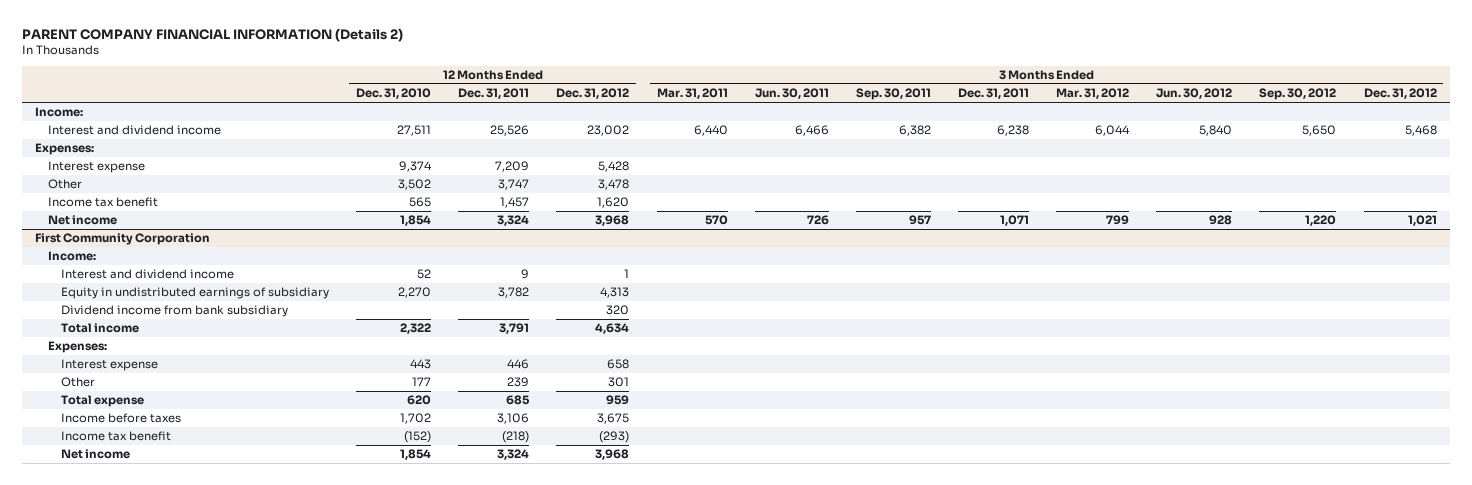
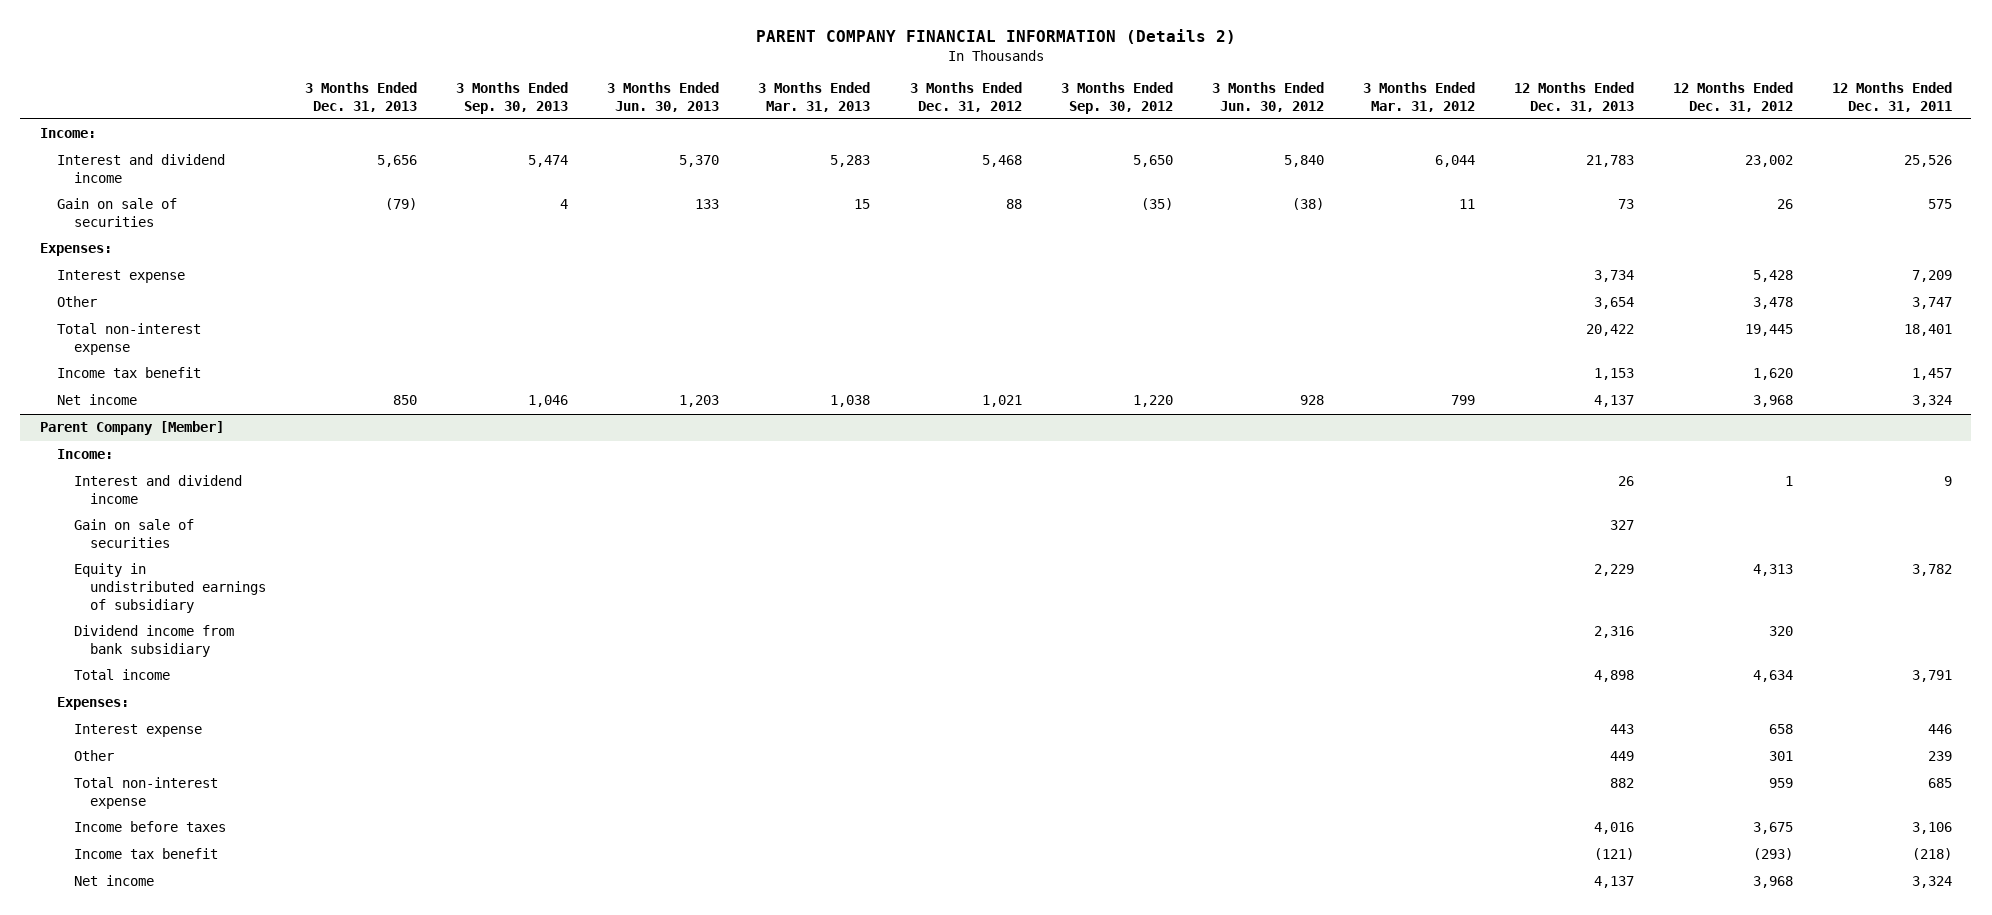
[356,88,432,100] Dec. 31, 2010 -> none
[656,88,728,100] Mar. 31, 2011 -> none
[754,88,829,100] Jun. 30, 2011 -> none
[855,88,931,101] Sep. 30, 2011 -> none
[958,88,1030,100] Dec. 31, 2011 -> none
none -> [305,81,418,112] 3 Months Ended Dec. 31, 2013
none -> [456,81,569,114] 3 Months Ended Sep. 30, 2013
none -> [607,81,720,112] 3 Months Ended Jun. 30, 2013
none -> [758,81,871,112] 3 Months Ended Mar. 31, 2013
none -> [1513,81,1634,112] 12 Months Ended Dec. 31, 2013
none -> [56,198,177,227] Gain on sale of securities
none -> [56,323,201,355] Total non-interest expense
[35,233,211,246] First Community Corporation -> none
none -> [39,421,224,436] Parent Company [Member]
none -> [73,519,194,548] Gain on sale of securities
[61,395,145,408] Total expense -> [73,777,218,809] Total non-interest expense

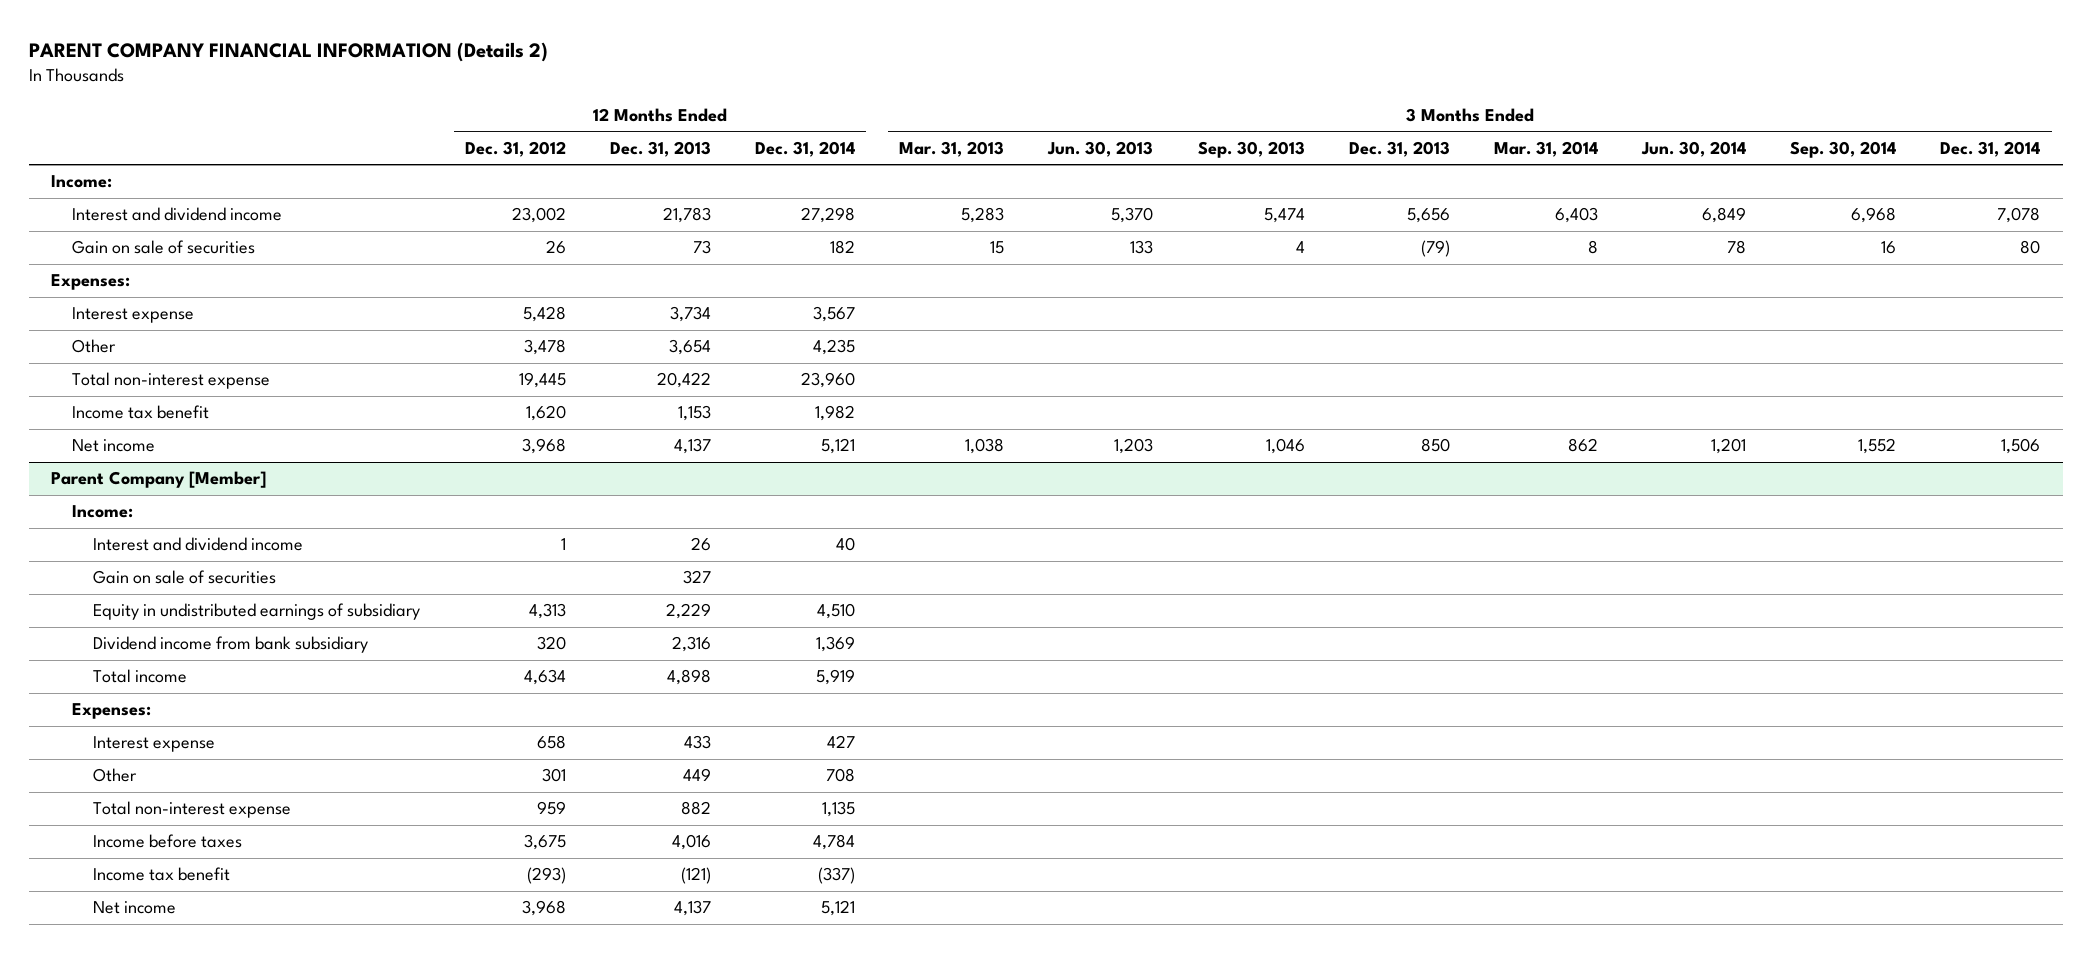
[909,81,1022,112] 3 Months Ended Dec. 31, 2012 -> none
[1060,81,1173,114] 3 Months Ended Sep. 30, 2012 -> none
[1211,81,1324,112] 3 Months Ended Jun. 30, 2012 -> none
[1362,81,1475,112] 3 Months Ended Mar. 31, 2012 -> none
[1831,81,1952,112] 12 Months Ended Dec. 31, 2011 -> none
none -> [754,140,855,157] Dec. 31, 2014
none -> [1493,140,1598,157] Mar. 31, 2014
none -> [1641,140,1747,157] Jun. 30, 2014
none -> [1790,140,1897,158] Sep. 30, 2014
none -> [1940,140,2041,157] Dec. 31, 2014
[1609,724,1634,735] 443 -> [683,735,711,750] 433

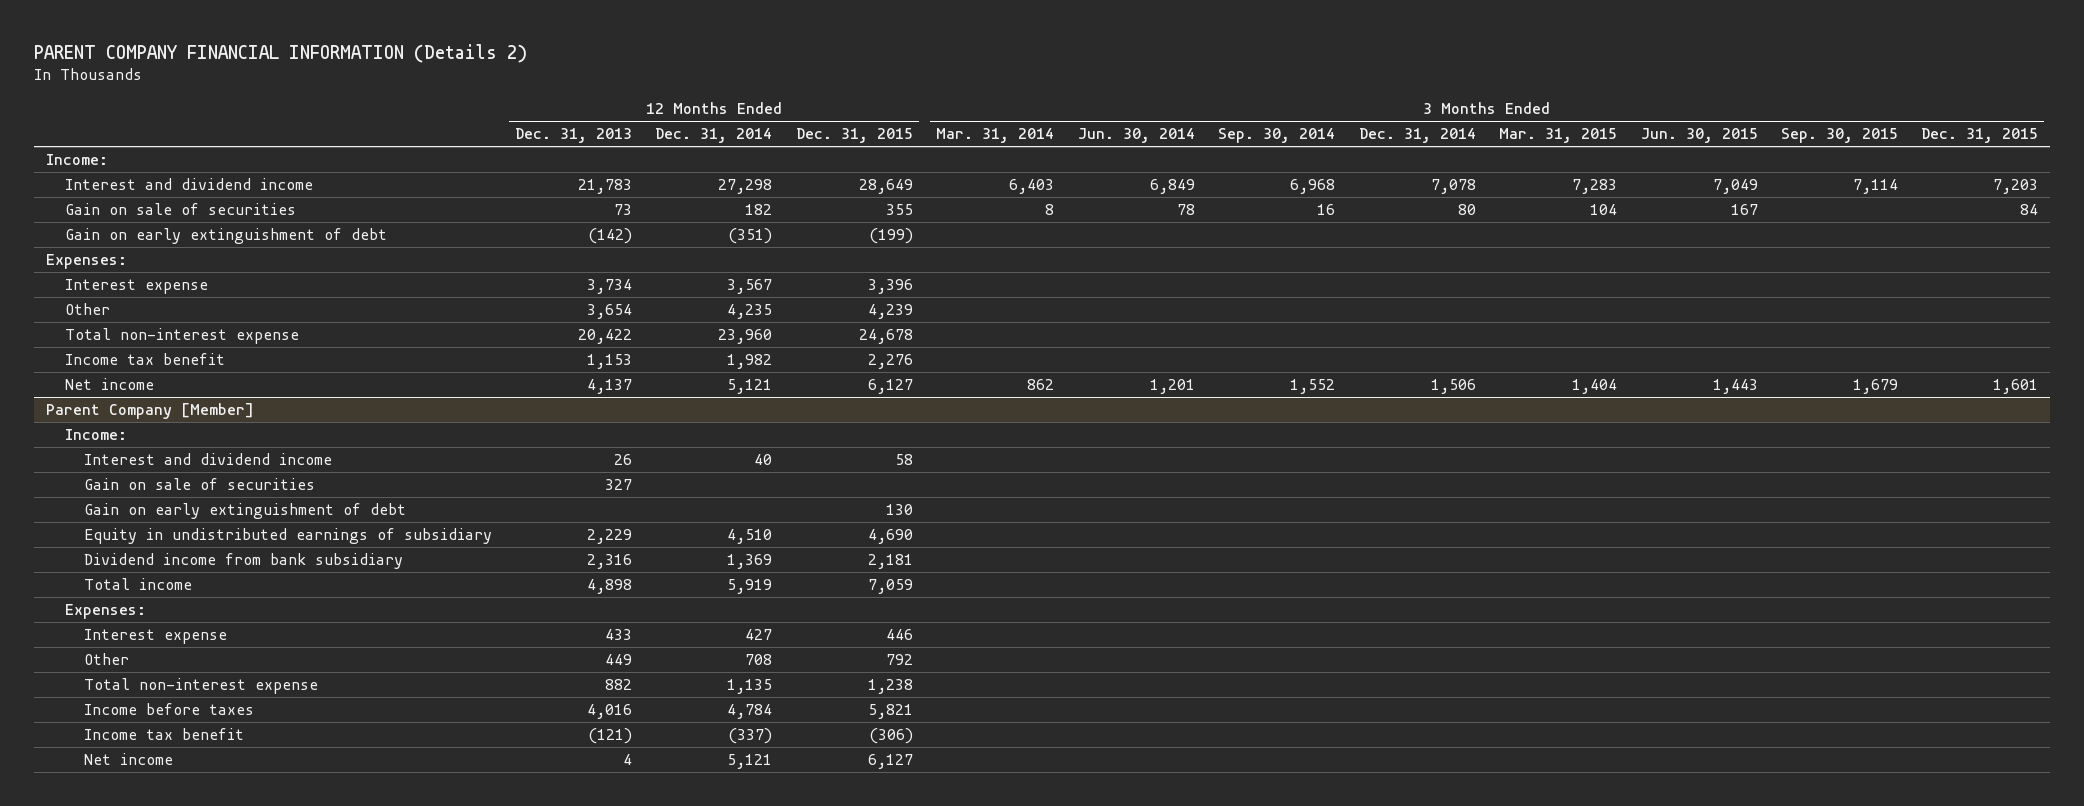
[464,140,566,157] Dec. 31, 2012 -> none
[899,140,1005,157] Mar. 31, 2013 -> none
[1047,140,1154,157] Jun. 30, 2013 -> none
[1197,140,1305,158] Sep. 30, 2013 -> none
[1348,140,1450,157] Dec. 31, 2013 -> none
none -> [795,128,913,144] Dec. 31, 2015
none -> [1499,128,1618,144] Mar. 31, 2015
none -> [1640,128,1758,144] Jun. 30, 2015
none -> [1780,128,1898,144] Sep. 30, 2015
none -> [1921,128,2039,144] Dec. 31, 2015
none -> [64,227,387,244] Gain on early extinguishment of debt
none -> [83,502,406,519] Gain on early extinguishment of debt
[673,900,711,917] 4,137 -> [622,753,632,765] 4

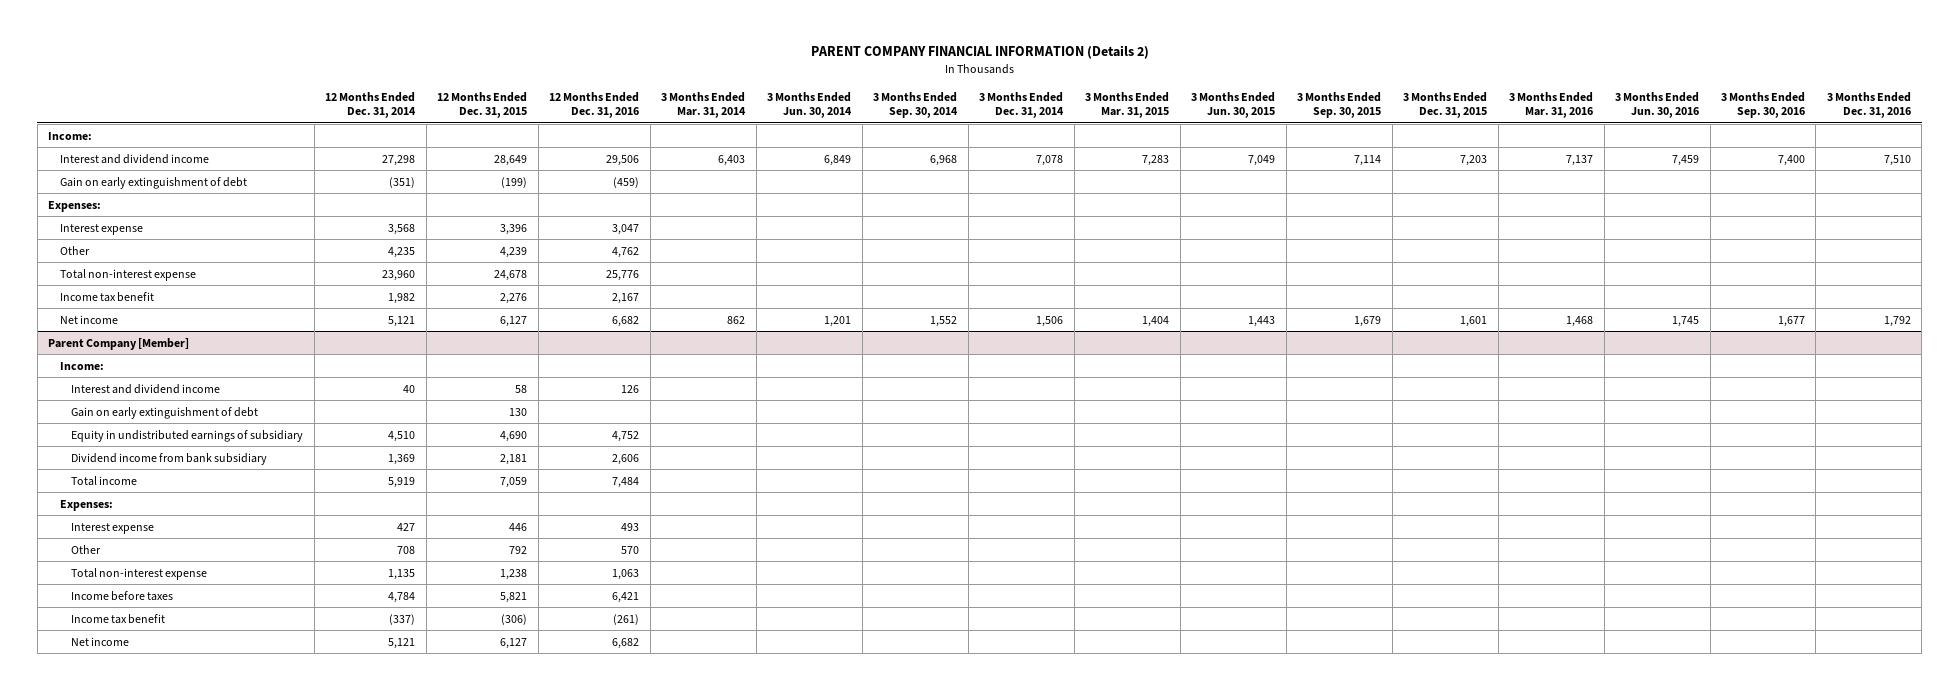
[514,128,632,144] Dec. 31, 2013 -> none
none -> [549,91,640,119] 12 Months Ended Dec. 31, 2016
none -> [1509,91,1594,119] 3 Months Ended Mar. 31, 2016
none -> [1615,91,1700,119] 3 Months Ended Jun. 30, 2016
none -> [1721,91,1806,119] 3 Months Ended Sep. 30, 2016
none -> [1826,91,1911,119] 3 Months Ended Dec. 31, 2016
[64,202,296,215] Gain on sale of securities -> none
[727,278,773,294] 3,567 -> [388,223,416,235] 3,568
[83,477,315,490] Gain on sale of securities -> none

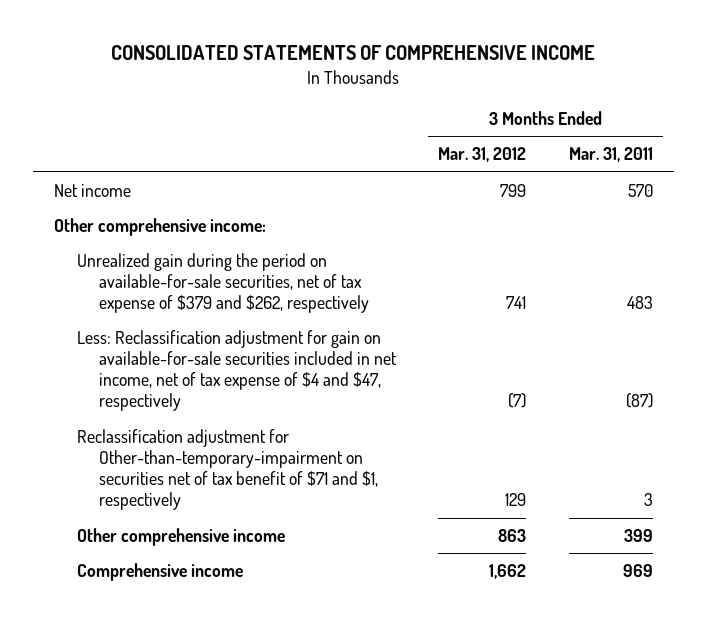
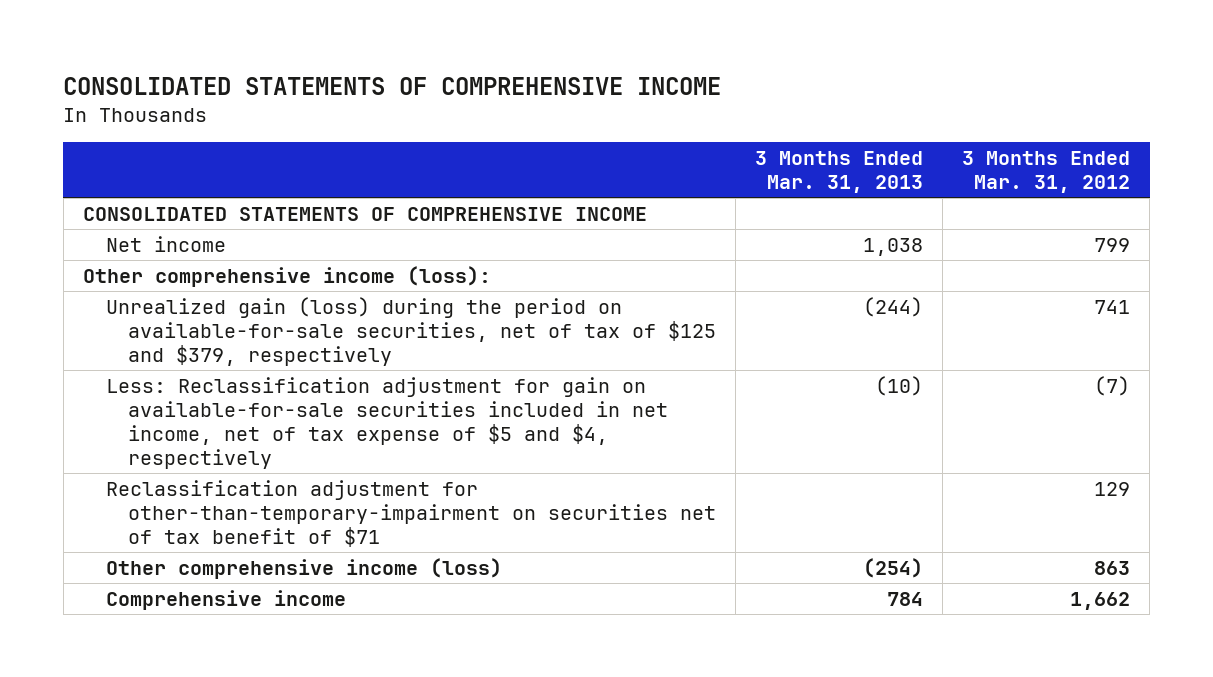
[568,147,653,163] Mar. 31, 2011 -> none
none -> [755,151,924,194] 3 Months Ended Mar. 31, 2013
none -> [82,206,647,221] CONSOLIDATED STATEMENTS OF COMPREHENSIVE INCOME
[54,217,267,236] Other comprehensive income: -> [82,265,491,287] Other comprehensive income (loss):
[76,252,370,314] Unrealized gain during the period on available-for-sale securities, net of tax expense of $379 and $262, respectively -> [105,296,717,367] Unrealized gain (loss) during the period on available-for-sale securities, net of tax of $125 and $379, respectively
[76,329,398,412] Less: Reclassification adjustment for gain on available-for-sale securities included in net income, net of tax expense of $4 and $47, respectively -> [105,376,669,470] Less: Reclassification adjustment for gain on available-for-sale securities included in net income, net of tax expense of $5 and $4, respectively
[76,428,379,511] Reclassification adjustment for Other-than-temporary-impairment on securities net of tax benefit of $71 and $1, respectively -> [105,479,717,548] Reclassification adjustment for other-than-temporary-impairment on securities net of tax benefit of $71
[76,527,285,546] Other comprehensive income -> [105,557,502,579] Other comprehensive income (loss)

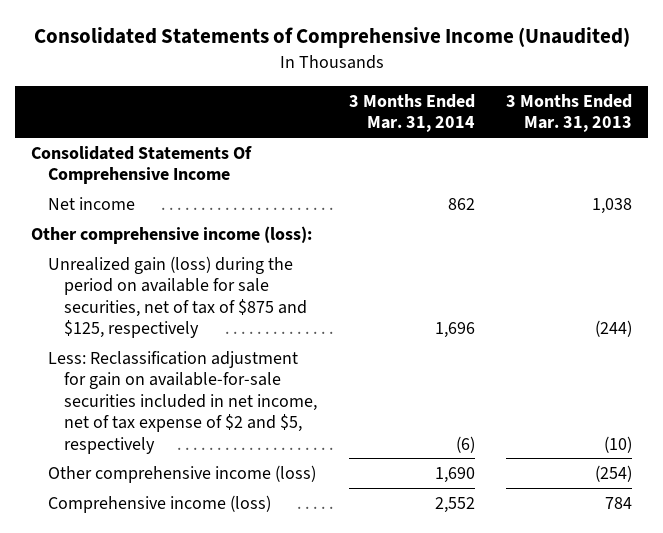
[63,76,722,95] CONSOLIDATED STATEMENTS OF COMPREHENSIVE INCOME -> [33,27,630,49] Consolidated Statements of Comprehensive Income (Unaudited)
[962,151,1131,194] 3 Months Ended Mar. 31, 2012 -> none
none -> [348,93,475,133] 3 Months Ended Mar. 31, 2014
[82,206,647,221] CONSOLIDATED STATEMENTS OF COMPREHENSIVE INCOME -> [30,145,252,185] Consolidated Statements Of Comprehensive Income
[105,479,717,548] Reclassification adjustment for other-than-temporary-impairment on securities net of tax benefit of $71 -> none
[105,296,717,367] Unrealized gain (loss) during the period on available-for-sale securities, net of tax of $125 and $379, respectively -> [47,255,308,339] Unrealized gain (loss) during the period on available for sale securities, net of tax of $875 and $125, respectively
[105,376,669,470] Less: Reclassification adjustment for gain on available-for-sale securities included in net income, net of tax expense of $5 and $4, respectively -> [47,350,318,454] Less: Reclassification adjustment for gain on available-for-sale securities included in net income, net of tax expense of $2 and $5, respectively
[105,589,346,610] Comprehensive income -> [47,494,271,513] Comprehensive income (loss)

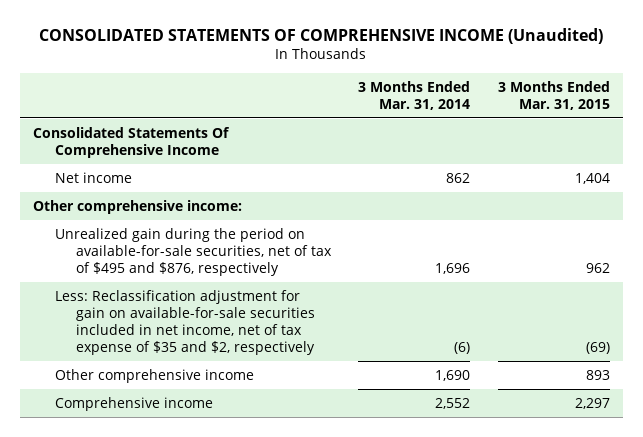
[33,27,630,49] Consolidated Statements of Comprehensive Income (Unaudited) -> [39,27,604,44] CONSOLIDATED STATEMENTS OF COMPREHENSIVE INCOME (Unaudited)
[506,93,633,133] 3 Months Ended Mar. 31, 2013 -> none
none -> [497,80,610,110] 3 Months Ended Mar. 31, 2015
[30,225,312,244] Other comprehensive income (loss): -> [33,199,243,214] Other comprehensive income:
[47,255,308,339] Unrealized gain (loss) during the period on available for sale securities, net of tax of $875 and $125, respectively -> [54,227,333,277] Unrealized gain during the period on available-for-sale securities, net of tax of $495 and $876, respectively
[47,350,318,454] Less: Reclassification adjustment for gain on available-for-sale securities included in net income, net of tax expense of $2 and $5, respectively -> [54,289,316,356] Less: Reclassification adjustment for gain on available-for-sale securities included in net income, net of tax expense of $35 and $2, respectively
[47,464,316,483] Other comprehensive income (loss) -> [54,368,254,383] Other comprehensive income
[47,494,271,513] Comprehensive income (loss) -> [54,396,213,411] Comprehensive income

